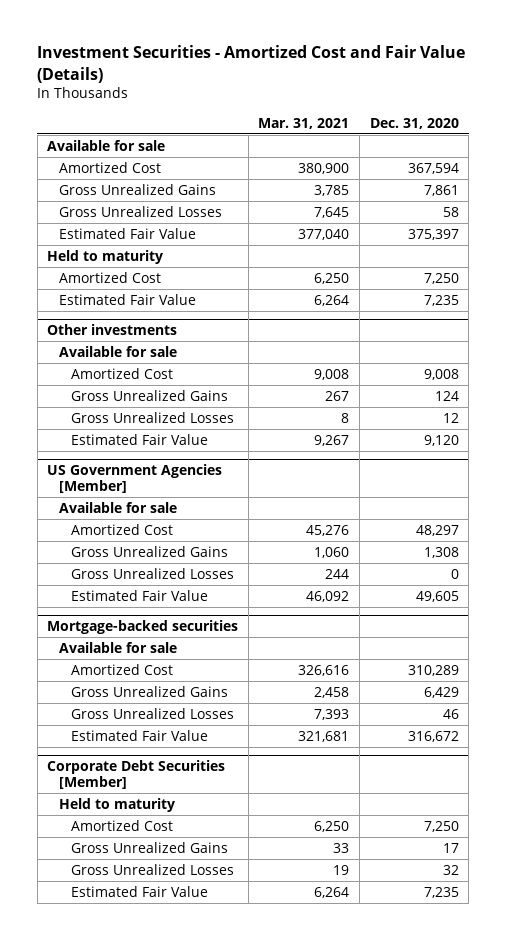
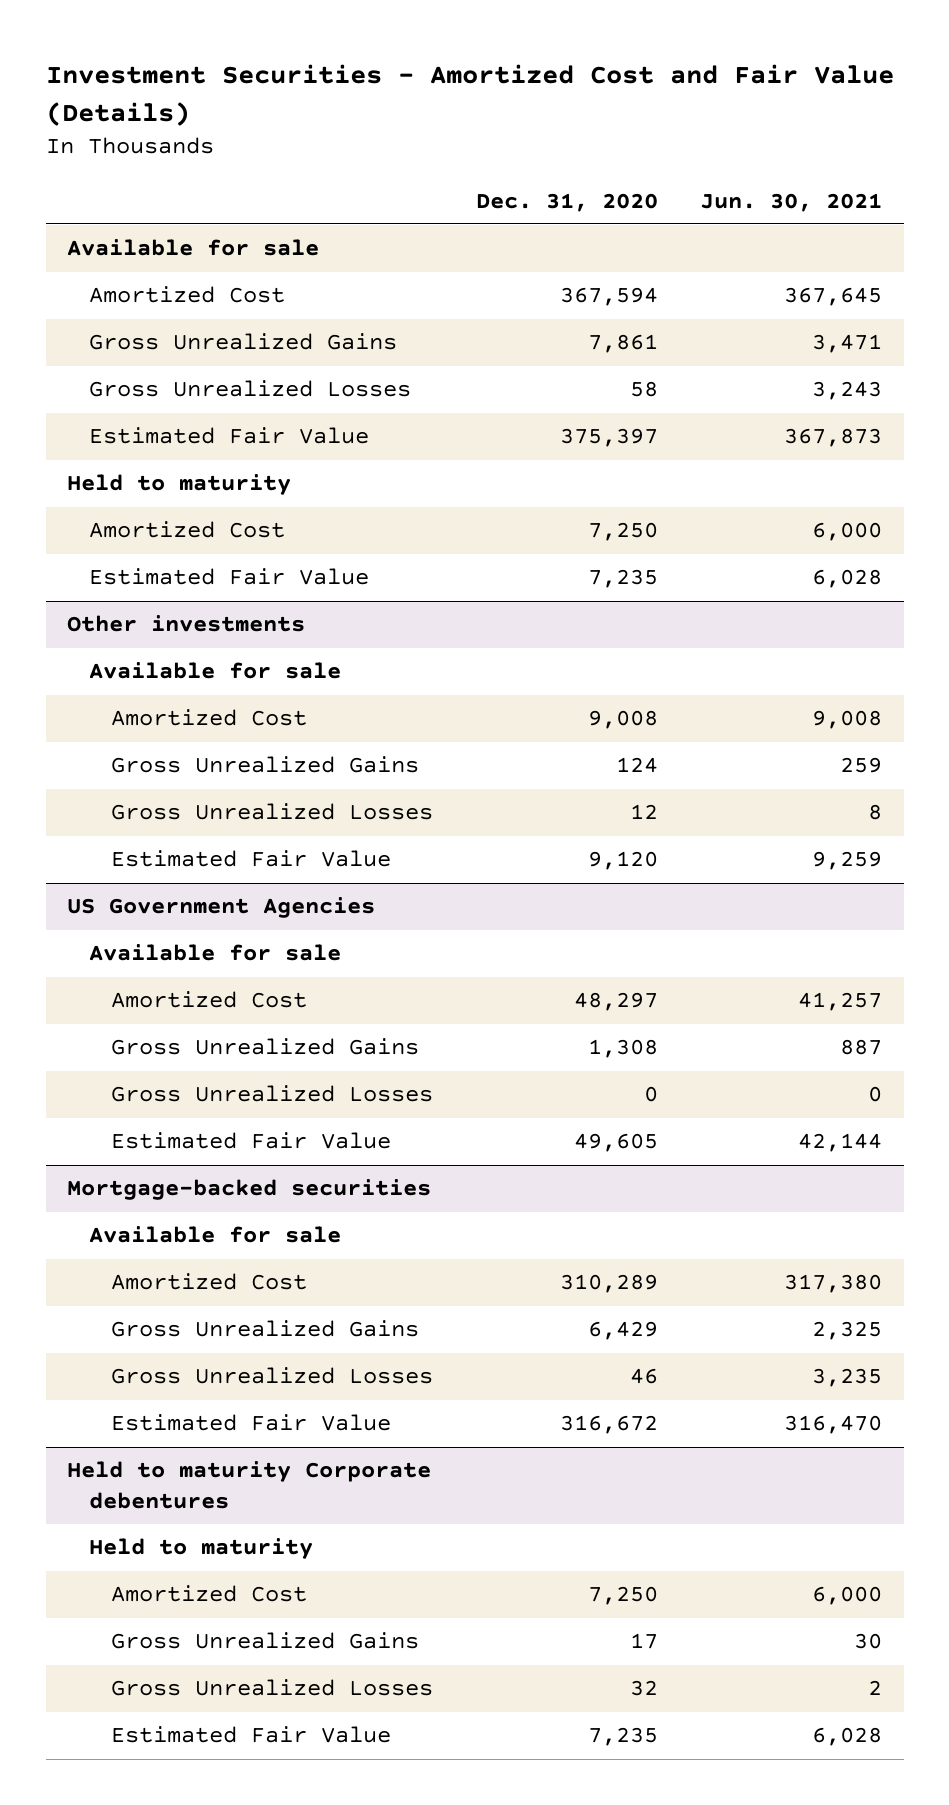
[258,117,350,129] Mar. 31, 2021 -> none
none -> [700,192,883,212] Jun. 30, 2021
[47,463,223,493] US Government Agencies [Member] -> [67,897,376,919] US Government Agencies
[47,759,226,789] Corporate Debt Securities [Member] -> [67,1461,432,1509] Held to maturity Corporate debentures

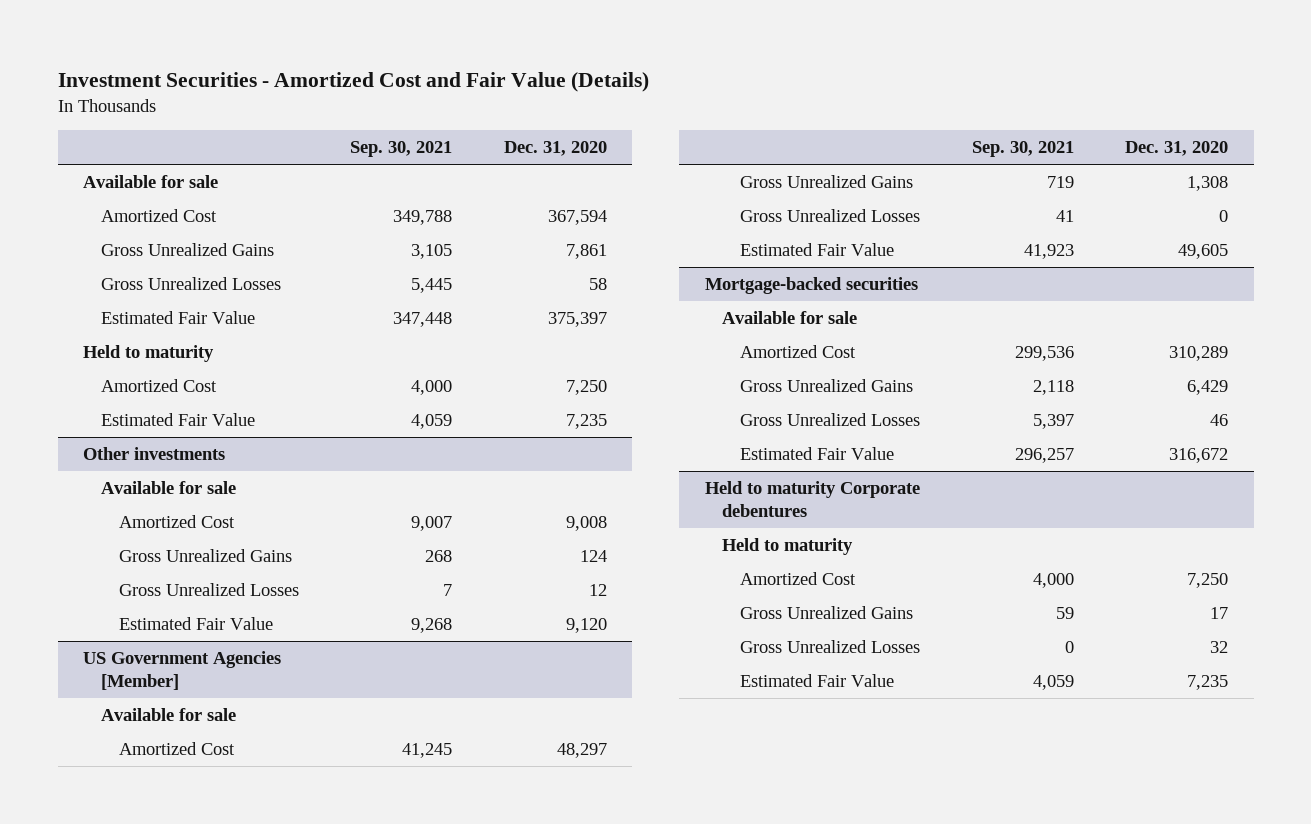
[700,192,883,212] Jun. 30, 2021 -> none
none -> [350,141,453,158] Sep. 30, 2021
[67,897,376,919] US Government Agencies -> [83,651,282,691] US Government Agencies [Member]

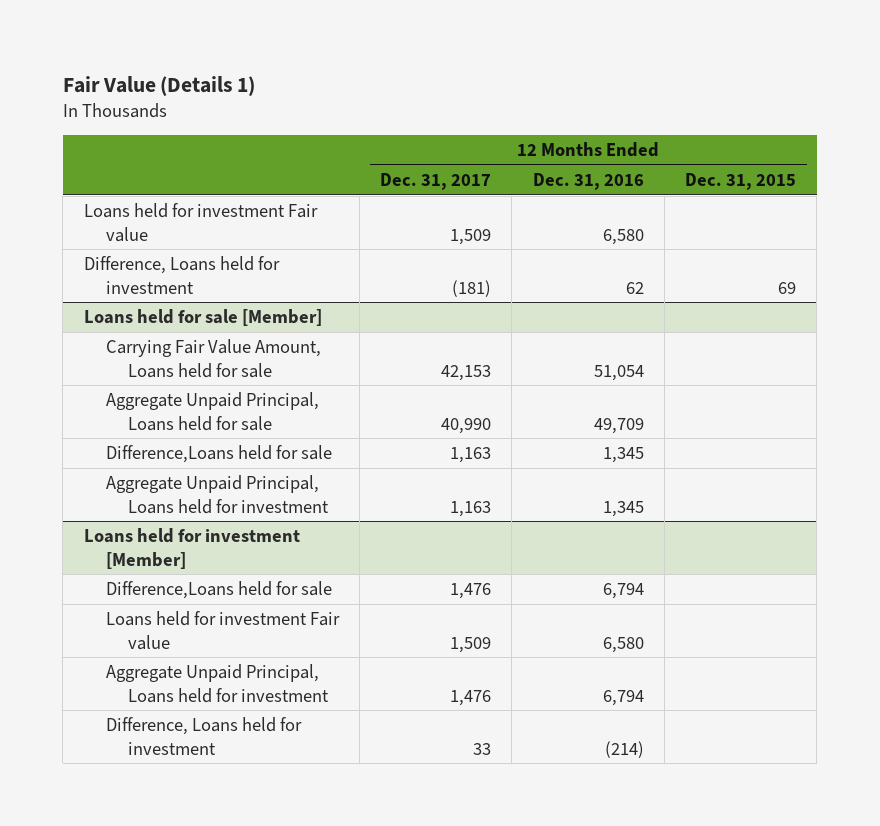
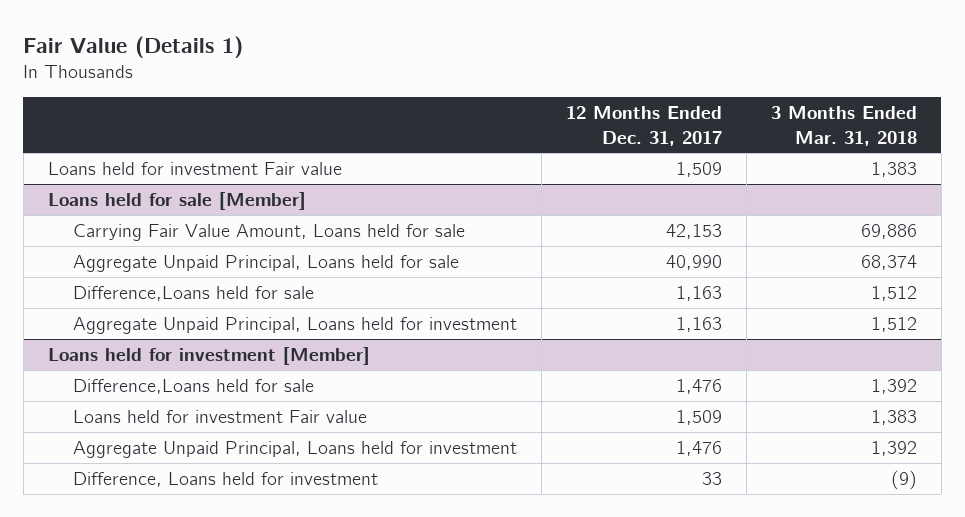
[532,172,644,190] Dec. 31, 2016 -> none
[685,172,797,190] Dec. 31, 2015 -> none
none -> [770,106,917,146] 3 Months Ended Mar. 31, 2018
[83,255,280,294] Difference, Loans held for investment -> none

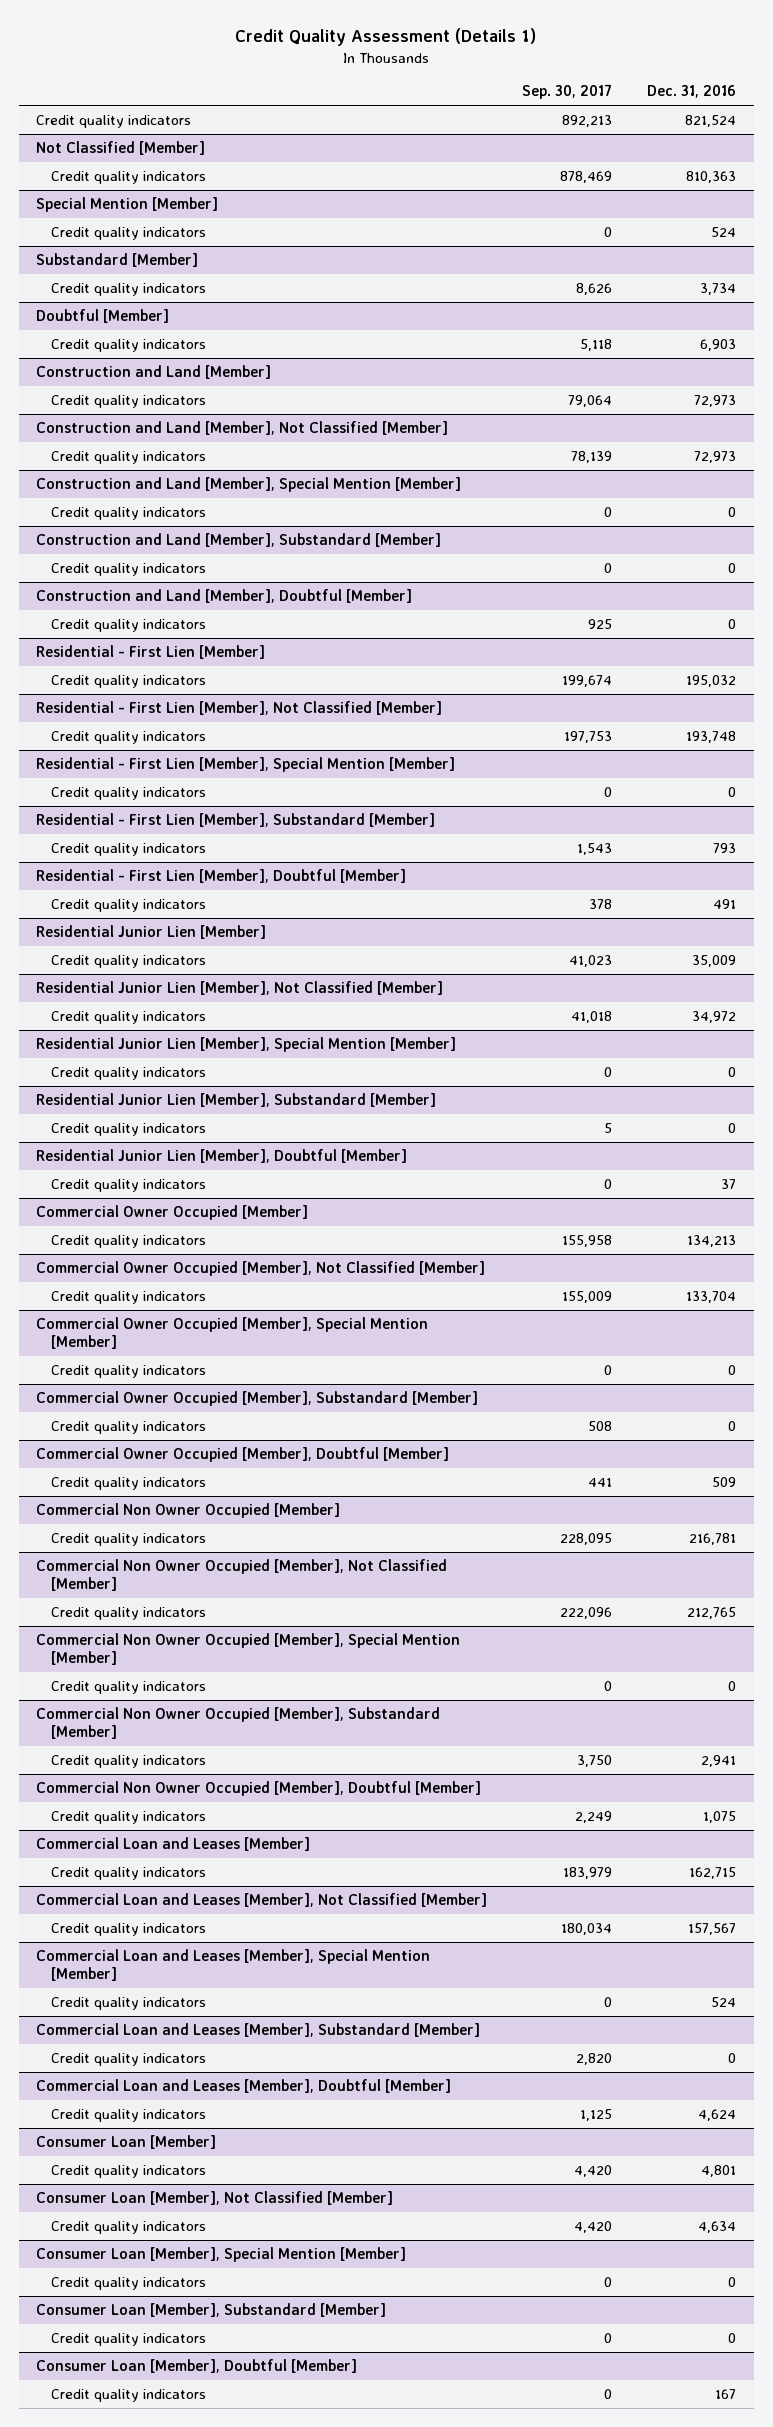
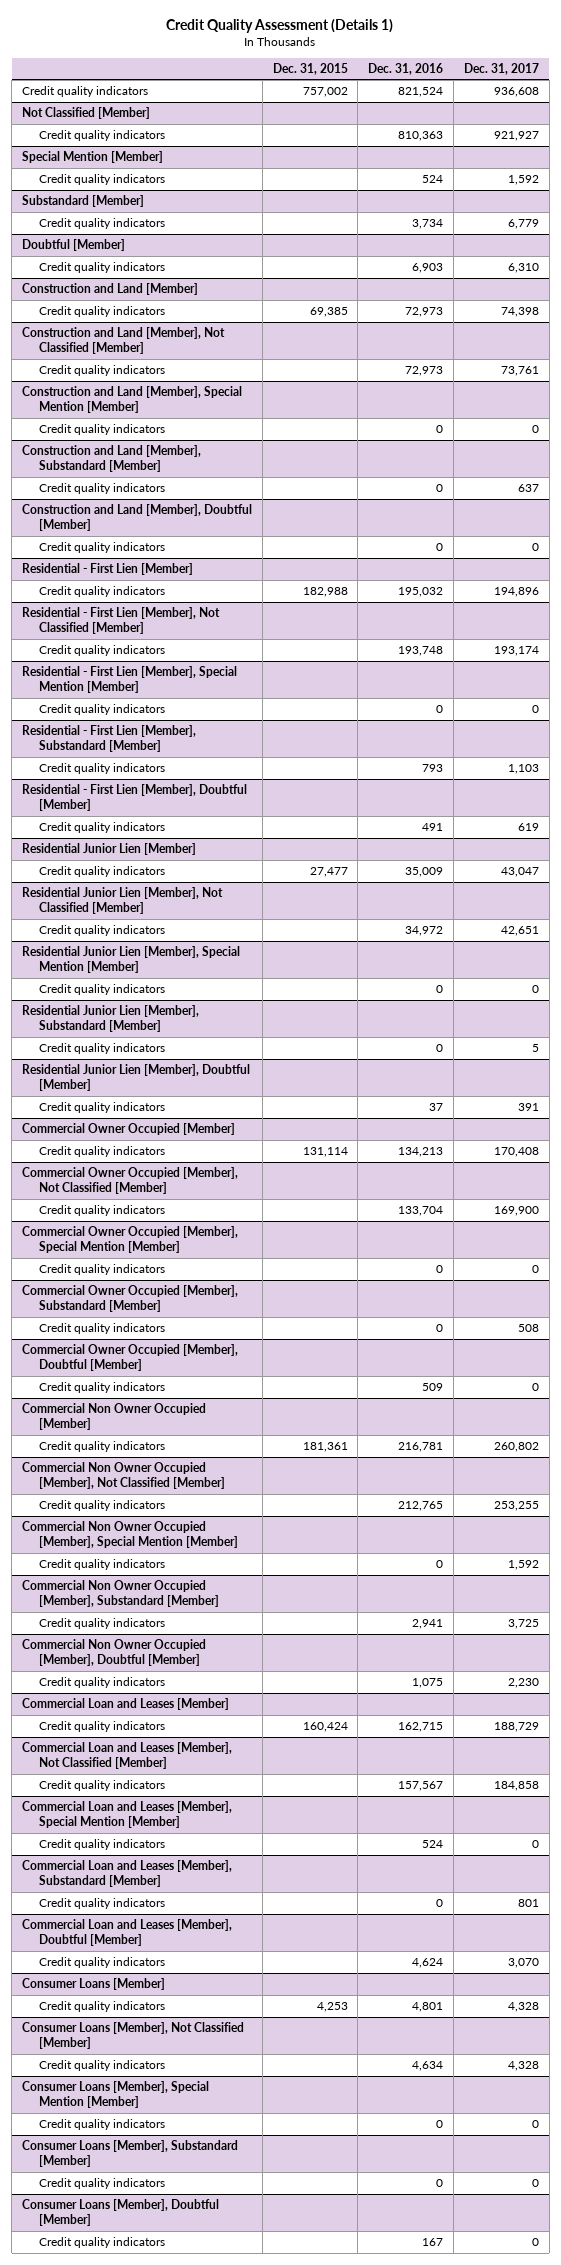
[522,84,613,100] Sep. 30, 2017 -> none
none -> [272,62,348,75] Dec. 31, 2015
none -> [463,62,539,75] Dec. 31, 2017
[36,2134,217,2149] Consumer Loan [Member] -> [22,1978,166,1991] Consumer Loans [Member]
[36,2190,394,2205] Consumer Loan [Member], Not Classified [Member] -> [22,2022,245,2050] Consumer Loans [Member], Not Classified [Member]
[36,2246,407,2262] Consumer Loan [Member], Special Mention [Member] -> [22,2081,210,2109] Consumer Loans [Member], Special Mention [Member]
[36,2302,387,2317] Consumer Loan [Member], Substandard [Member] -> [22,2140,239,2168] Consumer Loans [Member], Substandard [Member]
[36,2358,358,2373] Consumer Loan [Member], Doubtful [Member] -> [22,2199,220,2227] Consumer Loans [Member], Doubtful [Member]

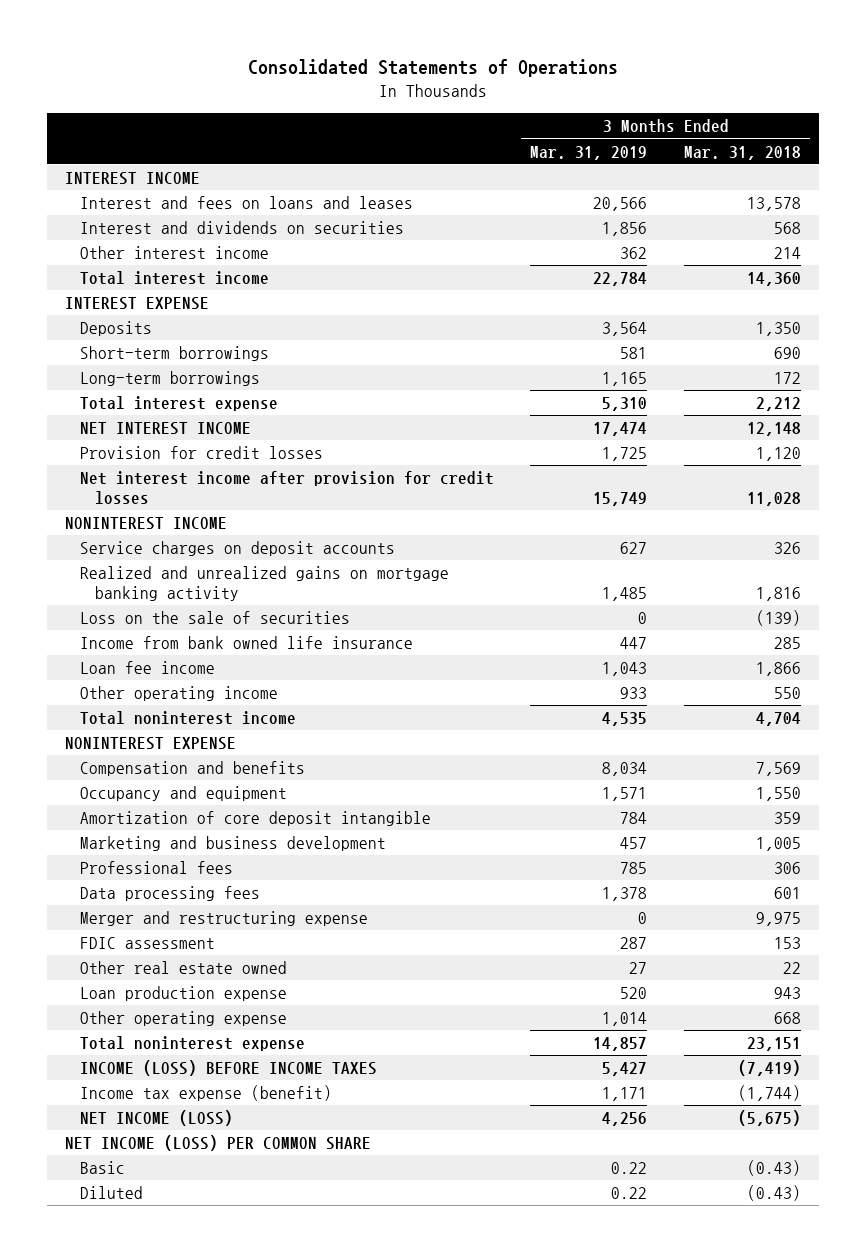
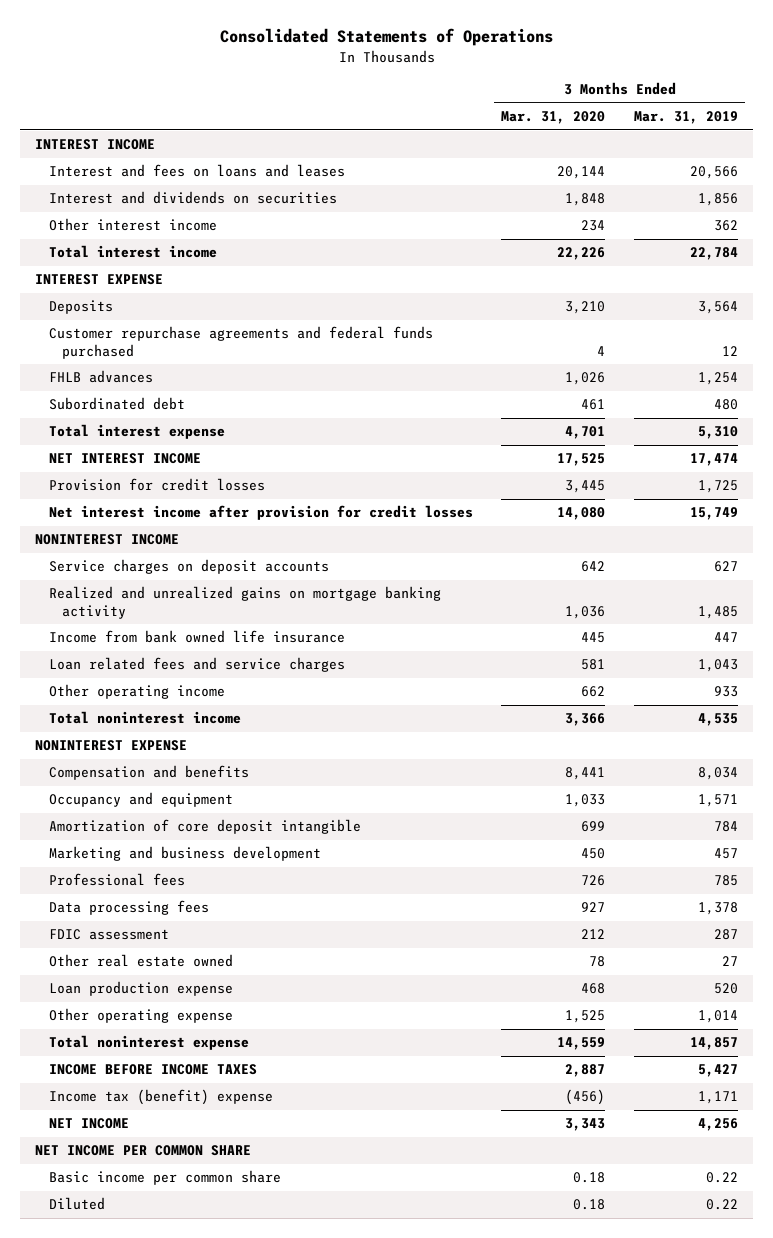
[683,145,801,160] Mar. 31, 2018 -> none
none -> [501,111,606,125] Mar. 31, 2020
[80,346,270,362] Short-term borrowings -> none
[80,371,261,387] Long-term borrowings -> none
none -> [48,326,433,359] Customer repurchase agreements and federal funds purchased
none -> [48,370,153,384] FHLB advances
none -> [48,397,185,411] Subordinated debt
[80,611,351,625] Loss on the sale of securities -> none
[80,661,216,675] Loan fee income -> [48,657,345,673] Loan related fees and service charges
[80,911,369,927] Merger and restructuring expense -> none
[80,1060,378,1077] INCOME (LOSS) BEFORE INCOME TAXES -> [48,1064,257,1076] INCOME BEFORE INCOME TAXES
[80,1085,333,1102] Income tax expense (benefit) -> [48,1089,273,1106] Income tax (benefit) expense
[80,1110,234,1127] NET INCOME (LOSS) -> [48,1118,129,1130] NET INCOME
[65,1135,372,1152] NET INCOME (LOSS) PER COMMON SHARE -> [34,1145,251,1157] NET INCOME PER COMMON SHARE
[80,1161,126,1175] Basic -> [48,1170,281,1186] Basic income per common share

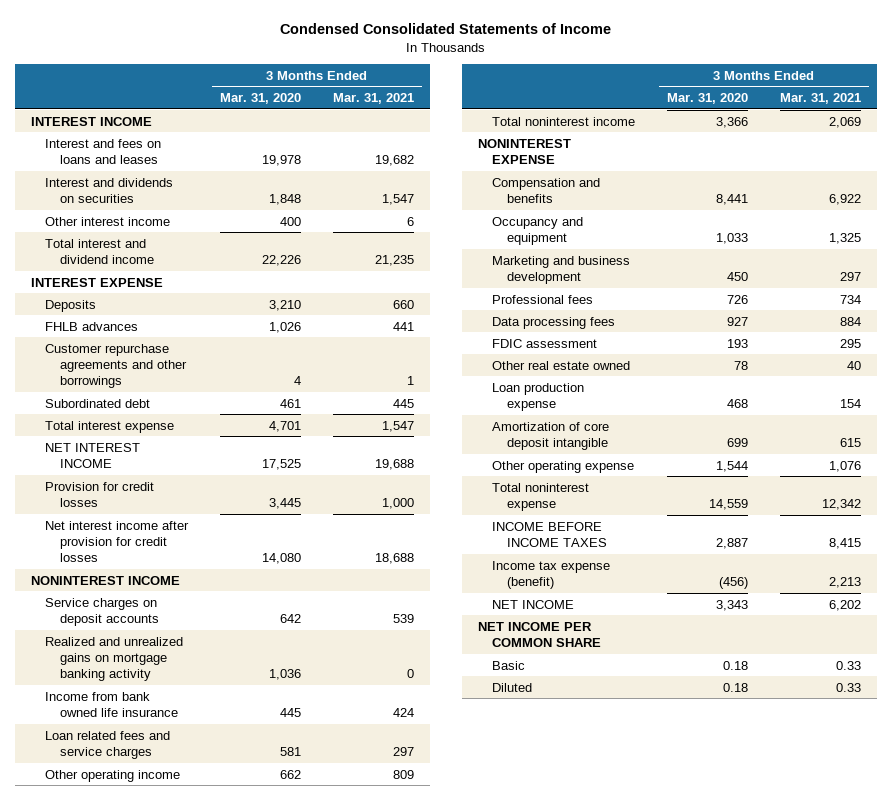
[219,28,553,47] Consolidated Statements of Operations -> [279,23,611,35] Condensed Consolidated Statements of Income
[634,111,739,125] Mar. 31, 2019 -> none
none -> [332,93,414,105] Mar. 31, 2021
[557,166,606,180] 20,144 -> [262,154,302,166] 19,978
[581,220,606,232] 234 -> [280,216,302,226] 400
[48,245,217,259] Total interest income -> [45,238,154,264] Total interest and dividend income
[48,326,433,359] Customer repurchase agreements and federal funds purchased -> none
none -> [45,343,187,389] Customer repurchase agreements and other borrowings
[581,929,606,940] 212 -> [727,338,749,348] 193
[48,819,361,835] Amortization of core deposit intangible -> [492,421,610,450] Amortization of core deposit intangible
[565,1010,606,1024] 1,525 -> [716,460,749,472] 1,544
[48,1089,273,1106] Income tax (benefit) expense -> [492,560,611,589] Income tax expense (benefit)
[48,1170,281,1186] Basic income per common share -> [492,660,526,670] Basic

